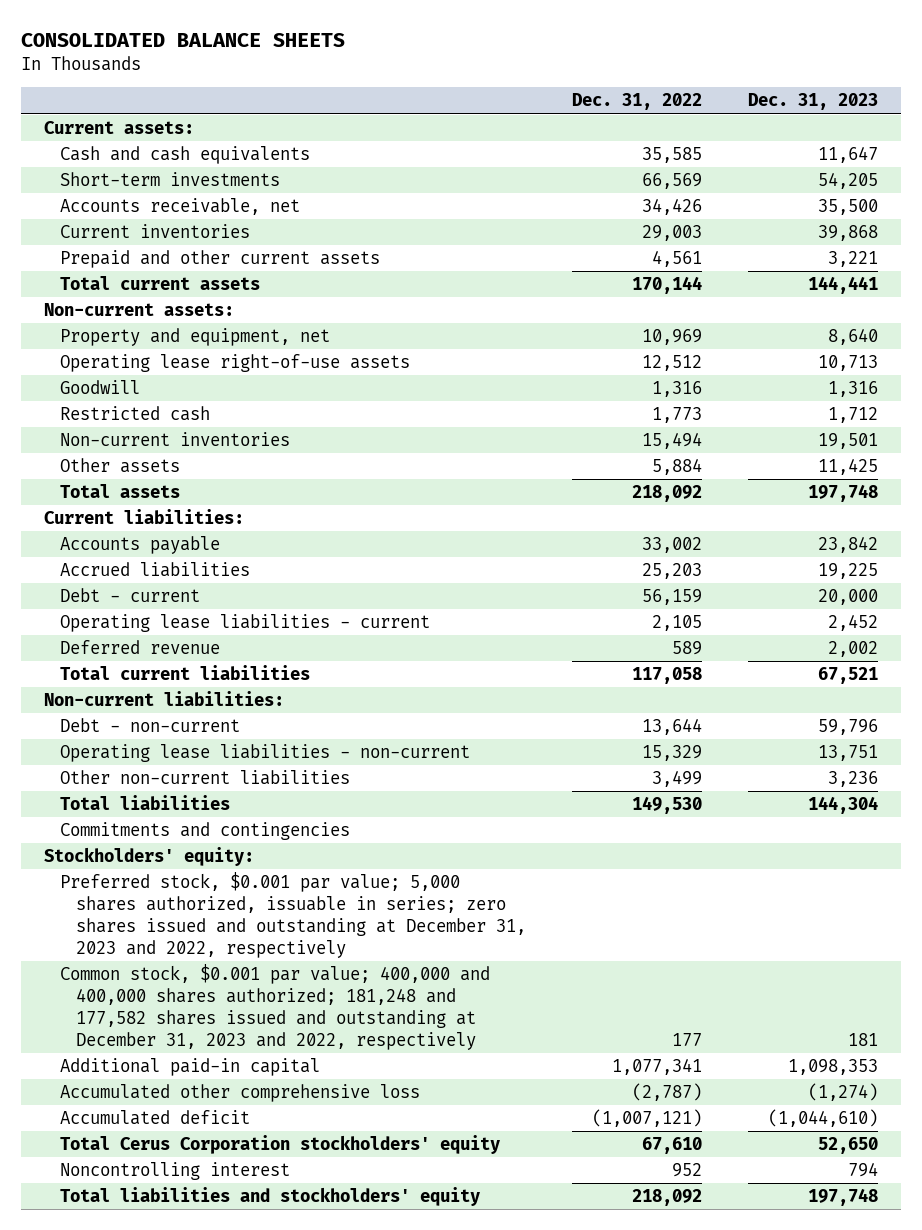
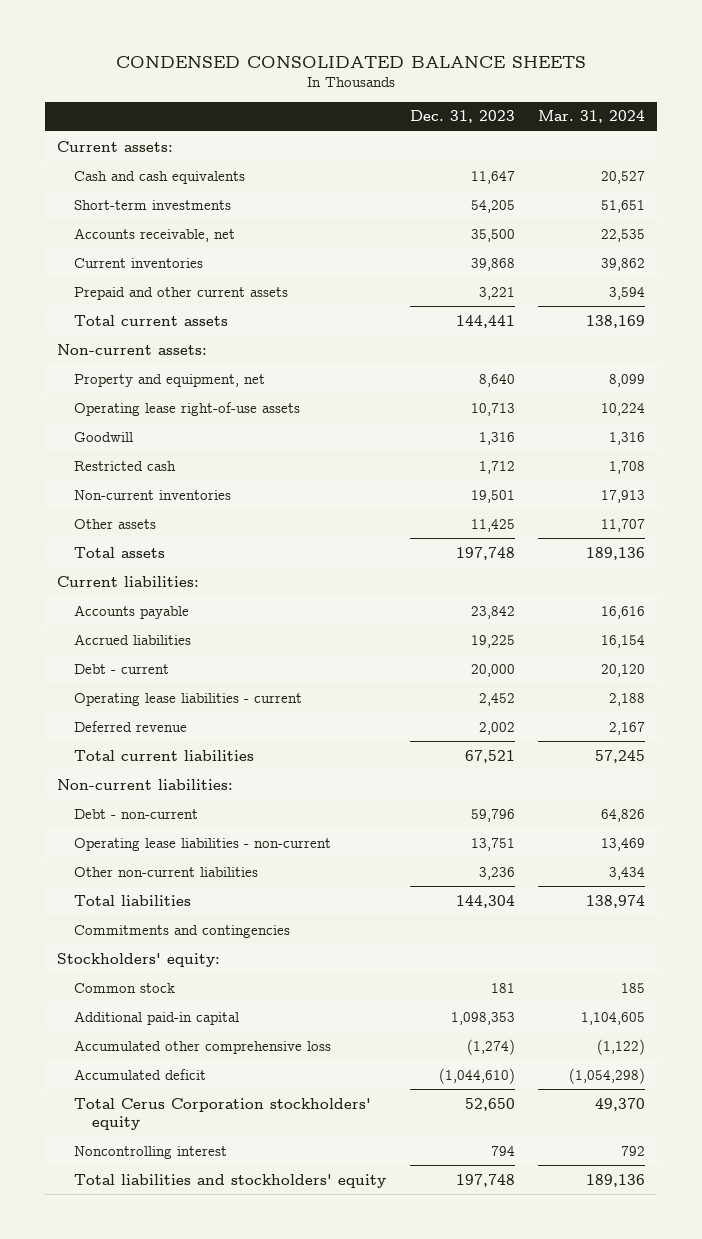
[21,33,346,48] CONSOLIDATED BALANCE SHEETS -> [116,55,587,68] CONDENSED CONSOLIDATED BALANCE SHEETS
[572,93,703,111] Dec. 31, 2022 -> none
none -> [538,110,646,124] Mar. 31, 2024
[60,872,527,958] Preferred stock, $0.001 par value; 5,000 shares authorized, issuable in series; zero shares issued and outstanding at December 31, 2023 and 2022, respectively -> none
[60,964,491,1050] Common stock, $0.001 par value; 400,000 and 400,000 shares authorized; 181,248 and 177,582 shares issued and outstanding at December 31, 2023 and 2022, respectively -> [74,982,176,993] Common stock

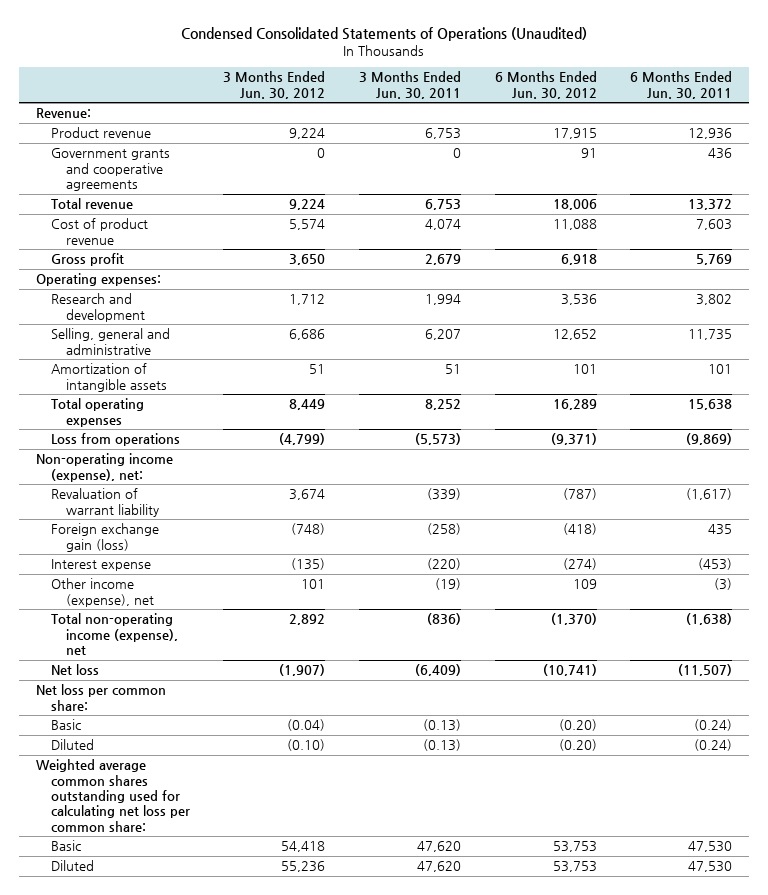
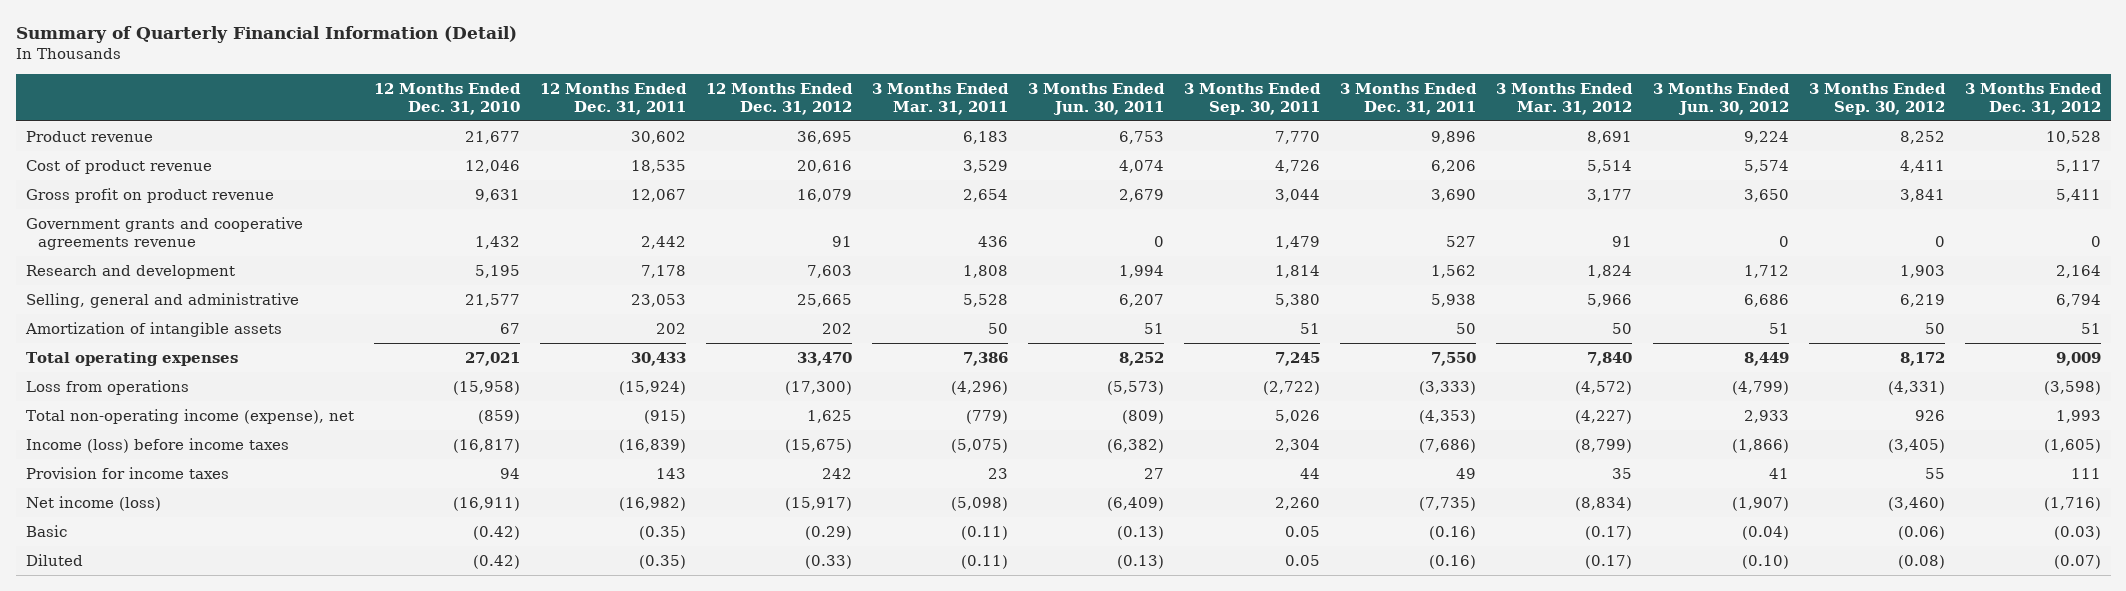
[180,26,587,41] Condensed Consolidated Statements of Operations (Unaudited) -> [15,25,517,43] Summary of Quarterly Financial Information (Detail)
[494,71,597,99] 6 Months Ended Jun. 30, 2012 -> none
[630,71,733,99] 6 Months Ended Jun. 30, 2011 -> none
none -> [373,83,521,115] 12 Months Ended Dec. 31, 2010
none -> [539,83,687,115] 12 Months Ended Dec. 31, 2011
none -> [705,83,853,115] 12 Months Ended Dec. 31, 2012
none -> [871,83,1009,115] 3 Months Ended Mar. 31, 2011
none -> [1184,83,1322,115] 3 Months Ended Sep. 30, 2011
none -> [1340,83,1478,115] 3 Months Ended Dec. 31, 2011
none -> [1496,83,1634,115] 3 Months Ended Mar. 31, 2012
none -> [1808,83,1946,115] 3 Months Ended Sep. 30, 2012
none -> [1964,83,2102,115] 3 Months Ended Dec. 31, 2012
[35,108,91,119] Revenue: -> none
[50,148,170,192] Government grants and cooperative agreements -> none
[50,198,133,210] Total revenue -> none
[35,273,161,287] Operating expenses: -> none
[50,253,124,267] Gross profit -> [25,188,274,204] Gross profit on product revenue
none -> [25,217,303,250] Government grants and cooperative agreements revenue
[35,453,173,482] Non-operating income (expense), net: -> none
[50,488,160,517] Revaluation of warrant liability -> none
[50,523,159,552] Foreign exchange gain (loss) -> none
[50,559,151,572] Interest expense -> none
[50,578,155,607] Other income (expense), net -> none
[35,684,166,711] Net loss per common share: -> none
[289,614,326,626] 2,892 -> [1743,410,1789,424] 2,933
[427,613,462,626] (836) -> [1122,410,1165,425] (809)
none -> [25,438,289,454] Income (loss) before income taxes
none -> [25,467,229,480] Provision for income taxes
[50,664,99,676] Net loss -> [25,496,161,512] Net income (loss)
[35,759,190,832] Weighted average common shares outstanding used for calculating net loss per common share: -> none
[50,840,81,852] Basic -> none
[50,860,94,872] Diluted -> none

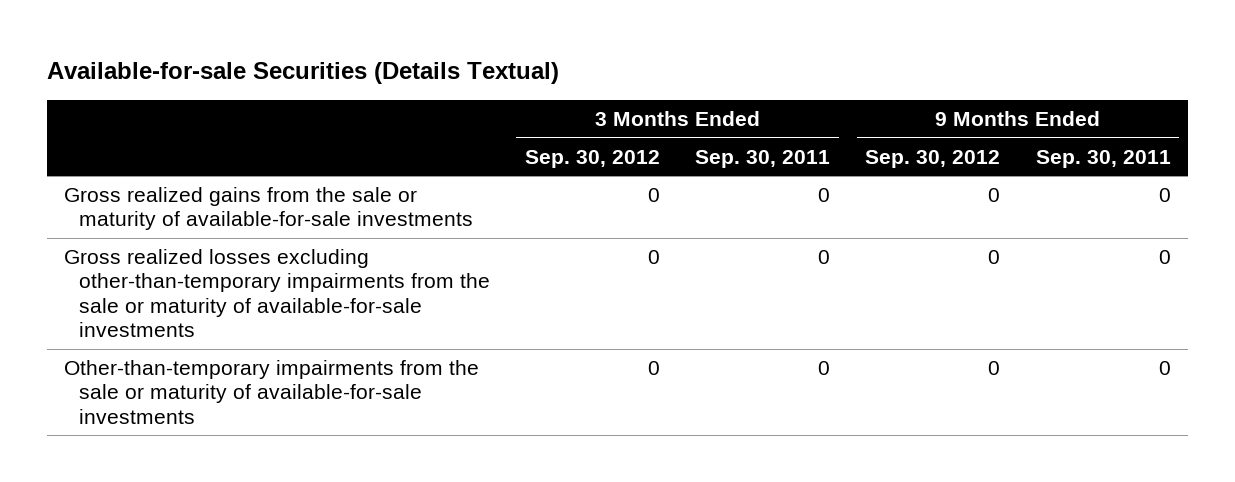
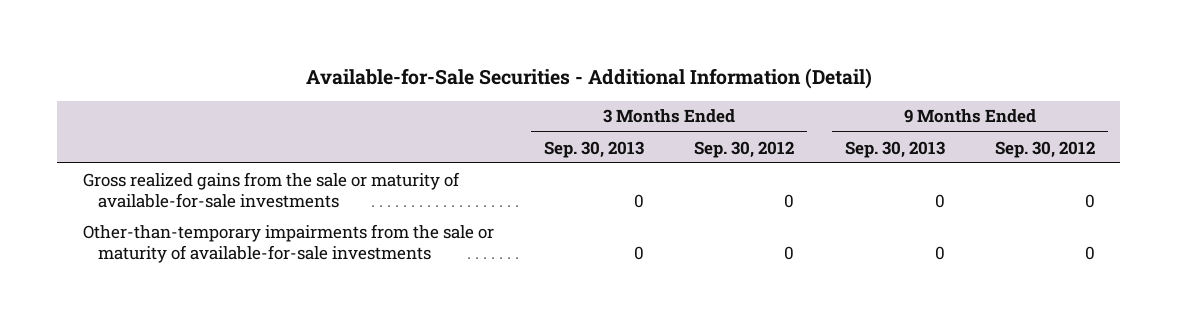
[46,62,559,85] Available-for-sale Securities (Details Textual) -> [305,67,872,89] Available-for-Sale Securities - Additional Information (Detail)
[695,149,831,168] Sep. 30, 2011 -> none
[1035,149,1171,168] Sep. 30, 2011 -> none
none -> [543,140,644,158] Sep. 30, 2013
none -> [844,140,945,158] Sep. 30, 2013
[64,249,491,337] Gross realized losses excluding other-than-temporary impairments from the sale or maturity of available-for-sale investments -> none

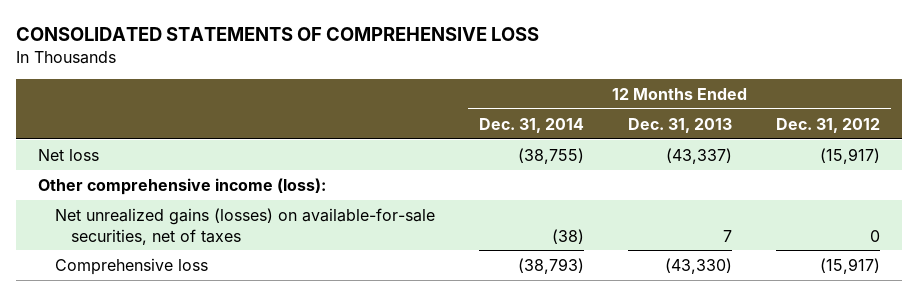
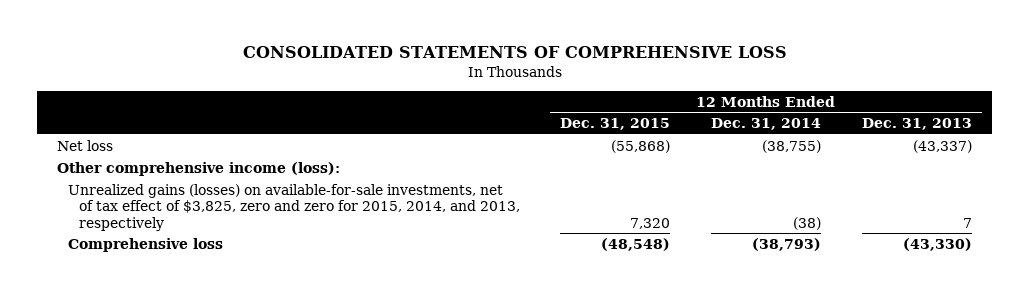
[776,117,881,133] Dec. 31, 2012 -> none
none -> [560,118,671,131] Dec. 31, 2015
[54,207,435,245] Net unrealized gains (losses) on available-for-sale securities, net of taxes -> [67,183,520,231] Unrealized gains (losses) on available-for-sale investments, net of tax effect of $3,825, zero and zero for 2015, 2014, and 2013, respectively

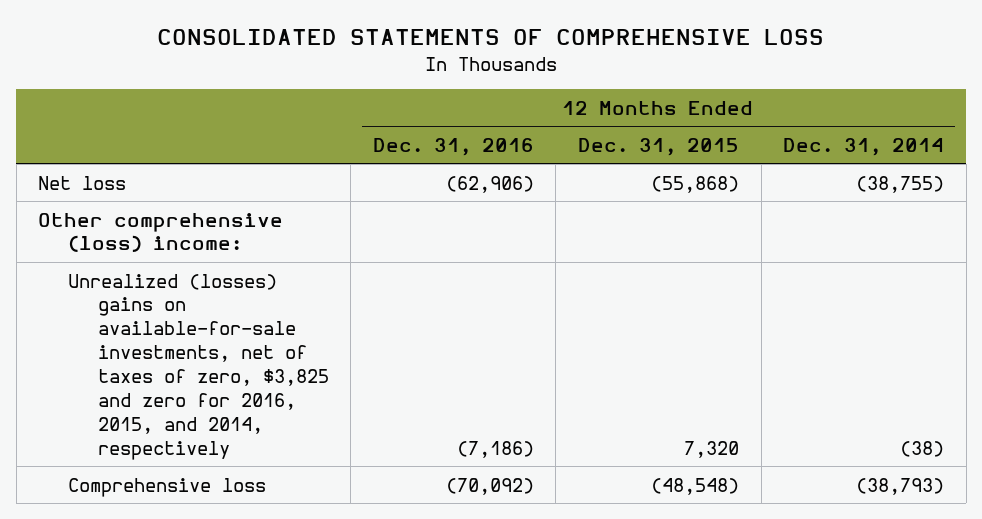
[861,118,972,131] Dec. 31, 2013 -> none
none -> [372,137,534,156] Dec. 31, 2016
[57,161,341,176] Other comprehensive income (loss): -> [38,212,284,253] Other comprehensive (loss) income:
[67,183,520,231] Unrealized gains (losses) on available-for-sale investments, net of tax effect of $3,825, zero and zero for 2015, 2014, and 2013, respectively -> [67,273,329,460] Unrealized (losses) gains on available-for-sale investments, net of taxes of zero, $3,825 and zero for 2016, 2015, and 2014, respectively

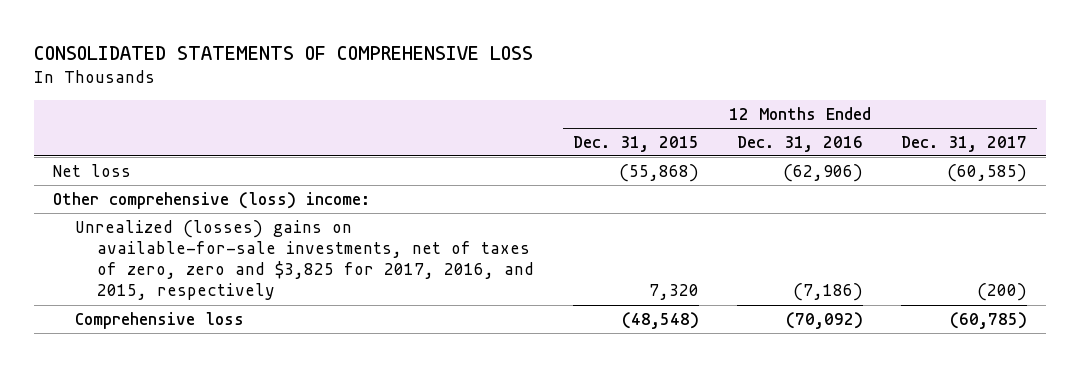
[783,137,945,156] Dec. 31, 2014 -> none
none -> [901,135,1028,152] Dec. 31, 2017
[67,273,329,460] Unrealized (losses) gains on available-for-sale investments, net of taxes of zero, $3,825 and zero for 2016, 2015, and 2014, respectively -> [75,219,535,301] Unrealized (losses) gains on available-for-sale investments, net of taxes of zero, zero and $3,825 for 2017, 2016, and 2015, respectively

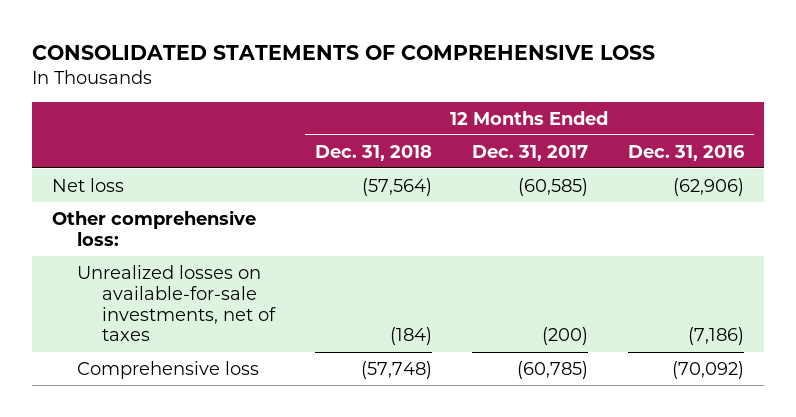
[572,135,699,152] Dec. 31, 2015 -> none
none -> [314,144,432,161] Dec. 31, 2018
[53,191,371,209] Other comprehensive (loss) income: -> [52,209,257,246] Other comprehensive loss:
[75,219,535,301] Unrealized (losses) gains on available-for-sale investments, net of taxes of zero, zero and $3,825 for 2017, 2016, and 2015, respectively -> [76,264,276,342] Unrealized losses on available-for-sale investments, net of taxes

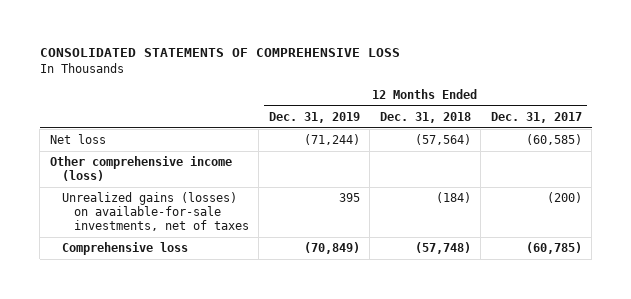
[627,144,745,161] Dec. 31, 2016 -> none
none -> [268,111,360,123] Dec. 31, 2019
[52,209,257,246] Other comprehensive loss: -> [49,156,232,182] Other comprehensive income (loss)
[76,264,276,342] Unrealized losses on available-for-sale investments, net of taxes -> [61,192,249,232] Unrealized gains (losses) on available-for-sale investments, net of taxes

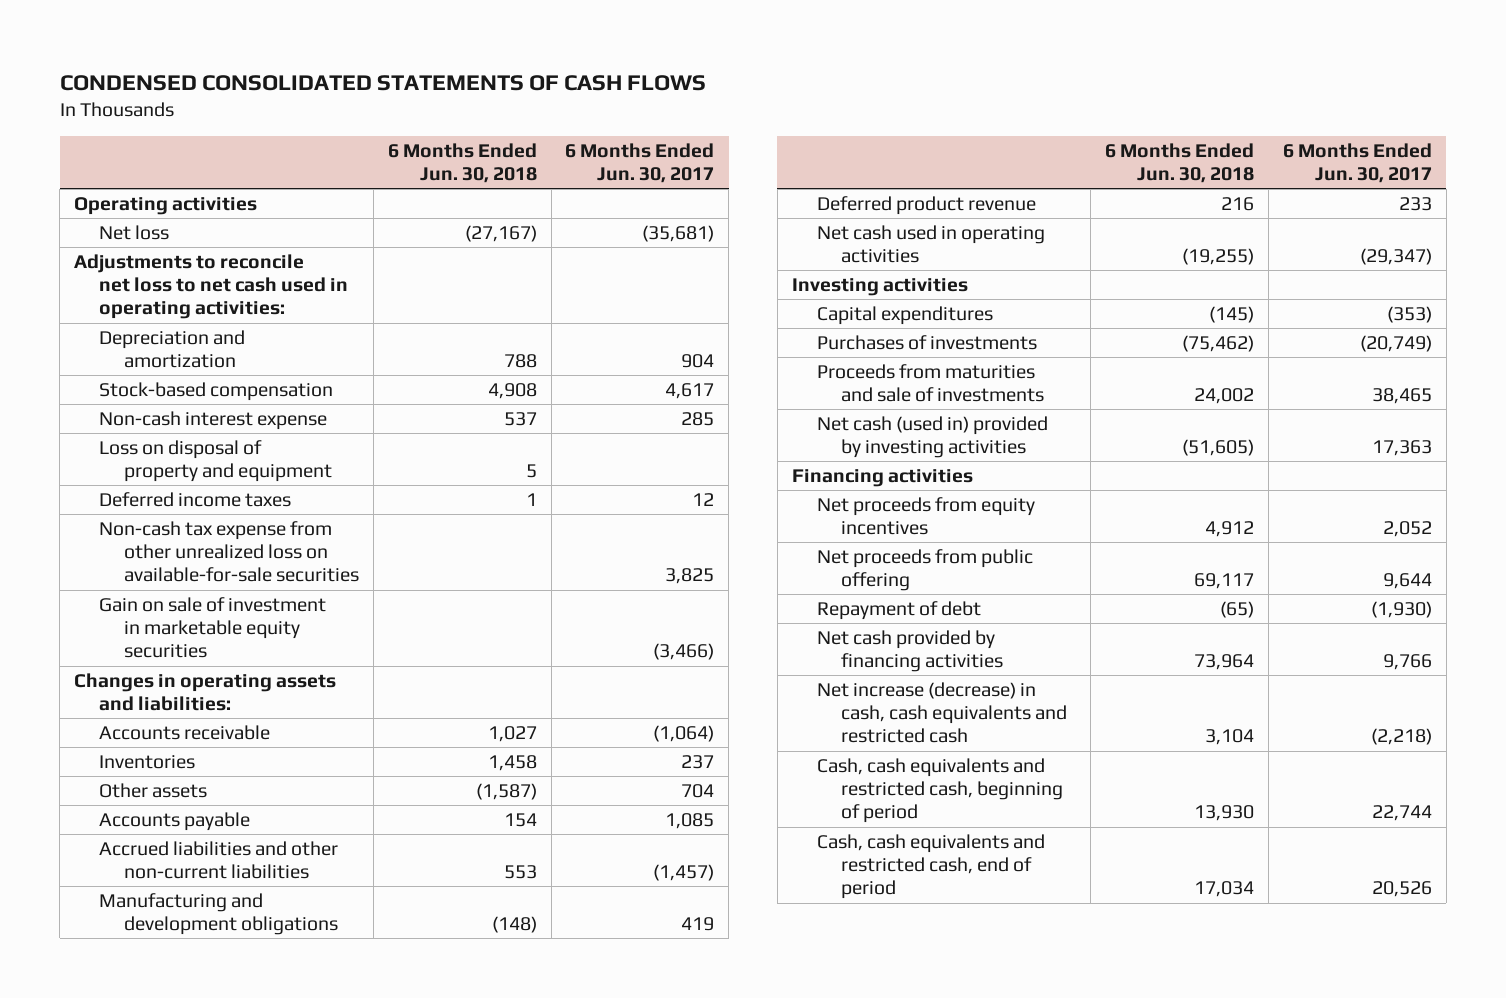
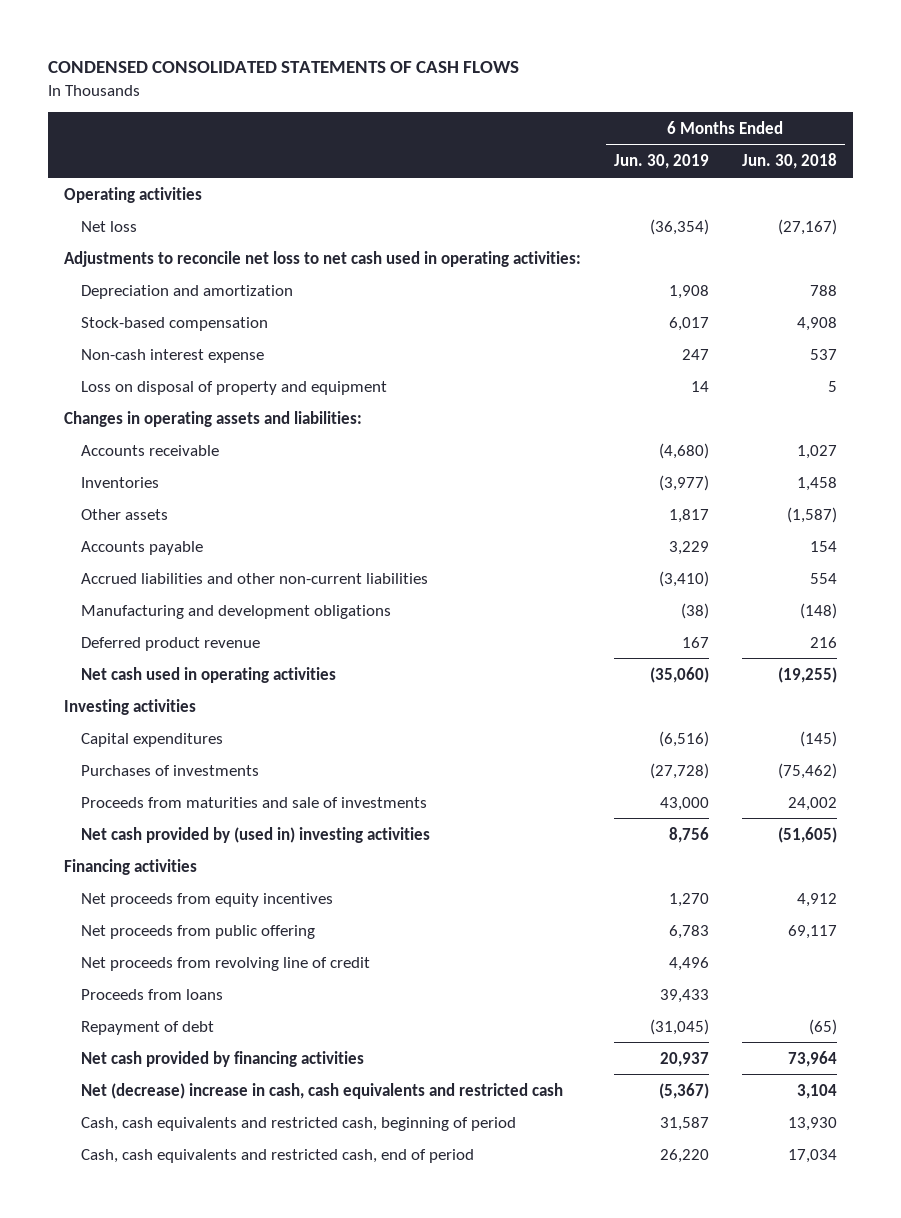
[565,142,715,183] 6 Months Ended Jun. 30, 2017 -> none
none -> [613,154,709,170] Jun. 30, 2019
[98,491,291,507] Deferred income taxes -> none
[98,520,359,583] Non-cash tax expense from other unrealized loss on available-for-sale securities -> none
[98,596,326,659] Gain on sale of investment in marketable equity securities -> none
[503,865,537,880] 553 -> [809,572,837,584] 554
[816,415,1048,459] Net cash (used in) provided by investing activities -> [81,826,431,843] Net cash provided by (used in) investing activities
none -> [81,956,371,971] Net proceeds from revolving line of credit
none -> [81,988,224,1000] Proceeds from loans
[816,681,1068,744] Net increase (decrease) in cash, cash equivalents and restricted cash -> [81,1082,564,1099] Net (decrease) increase in cash, cash equivalents and restricted cash

